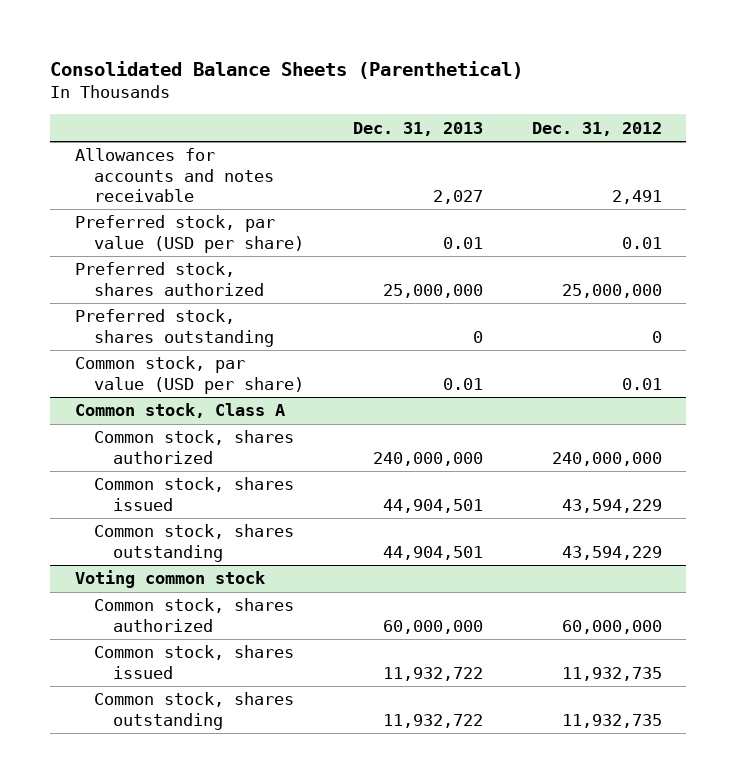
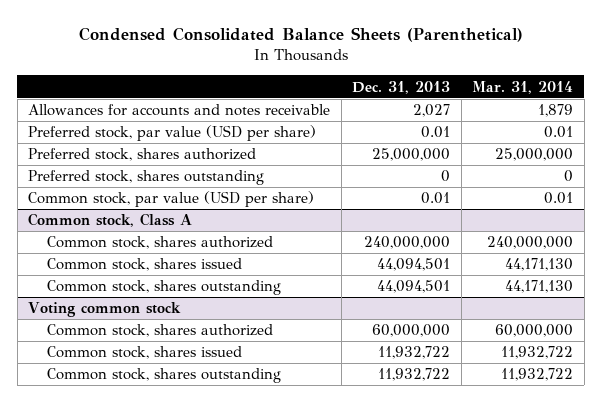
[50,60,524,79] Consolidated Balance Sheets (Parenthetical) -> [78,27,523,43] Condensed Consolidated Balance Sheets (Parenthetical)
[531,121,662,136] Dec. 31, 2012 -> none
none -> [472,80,574,94] Mar. 31, 2014
[382,498,483,513] 44,904,501 -> [377,258,451,272] 44,094,501
[382,545,483,560] 44,904,501 -> [377,280,451,294] 44,094,501

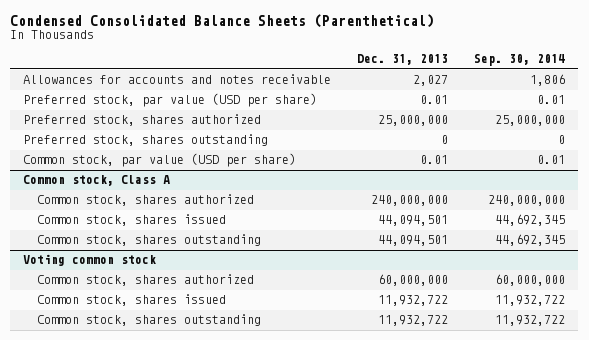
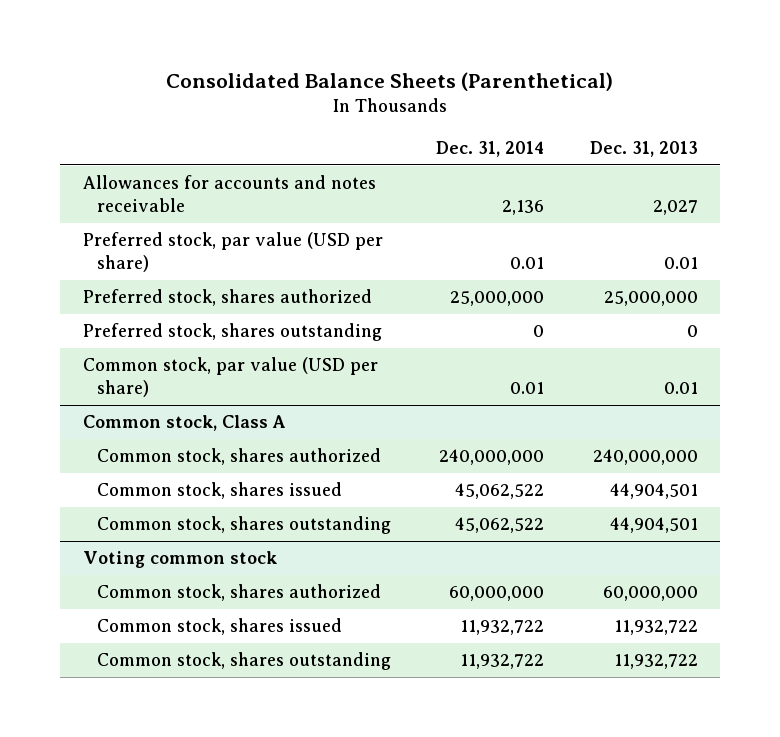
[10,13,435,28] Condensed Consolidated Balance Sheets (Parenthetical) -> [166,72,614,92] Consolidated Balance Sheets (Parenthetical)
[474,54,566,67] Sep. 30, 2014 -> none
none -> [436,140,545,157] Dec. 31, 2014
[378,215,449,227] 44,094,501 -> [609,483,698,500] 44,904,501
[378,235,449,247] 44,094,501 -> [609,517,698,534] 44,904,501

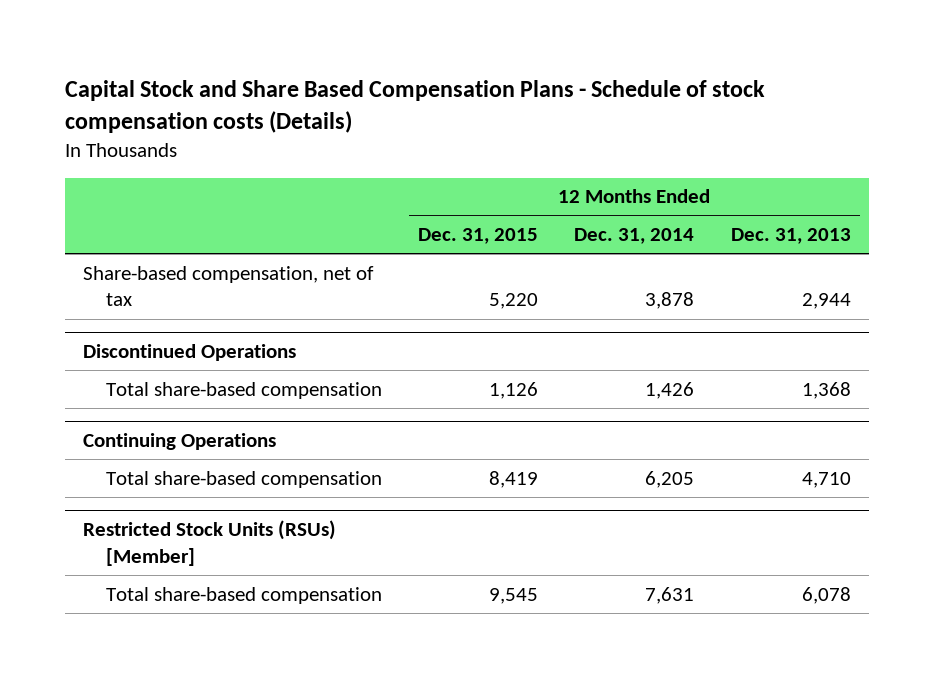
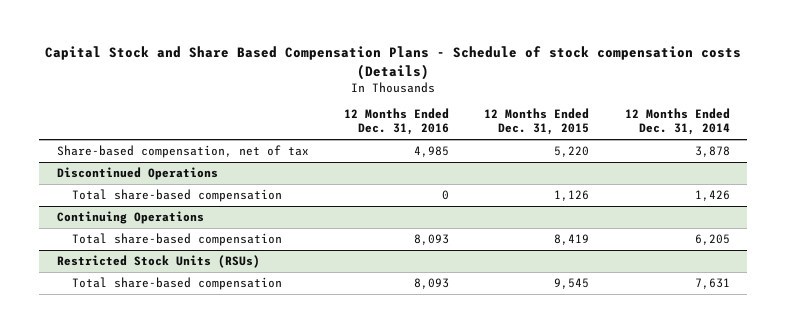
[730,228,851,245] Dec. 31, 2013 -> none
none -> [344,108,450,136] 12 Months Ended Dec. 31, 2016
[83,520,337,566] Restricted Stock Units (RSUs) [Member] -> [56,255,260,269] Restricted Stock Units (RSUs)

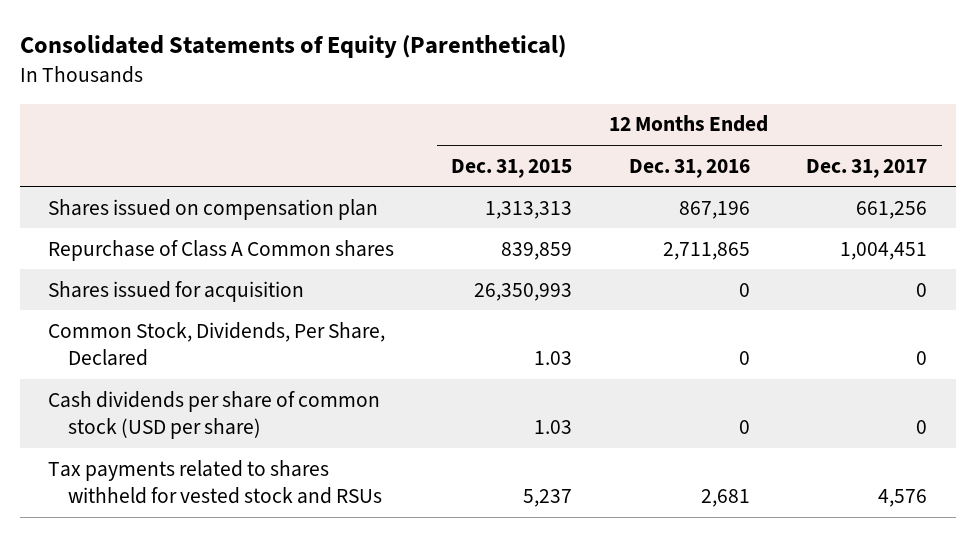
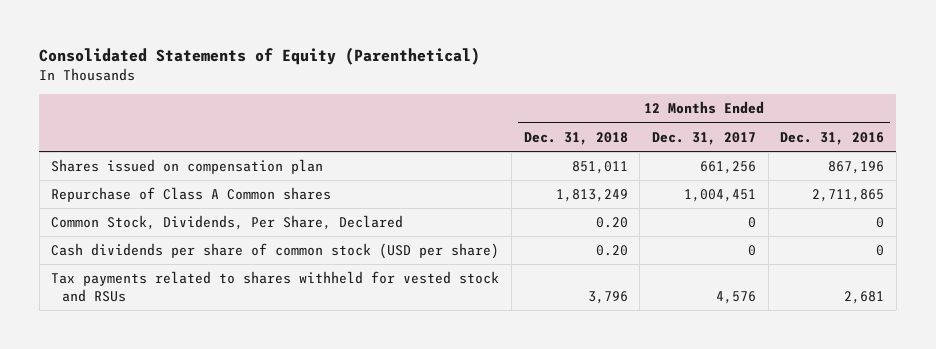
[451,158,573,178] Dec. 31, 2015 -> none
none -> [523,131,628,145] Dec. 31, 2018
[48,280,305,302] Shares issued for acquisition -> none

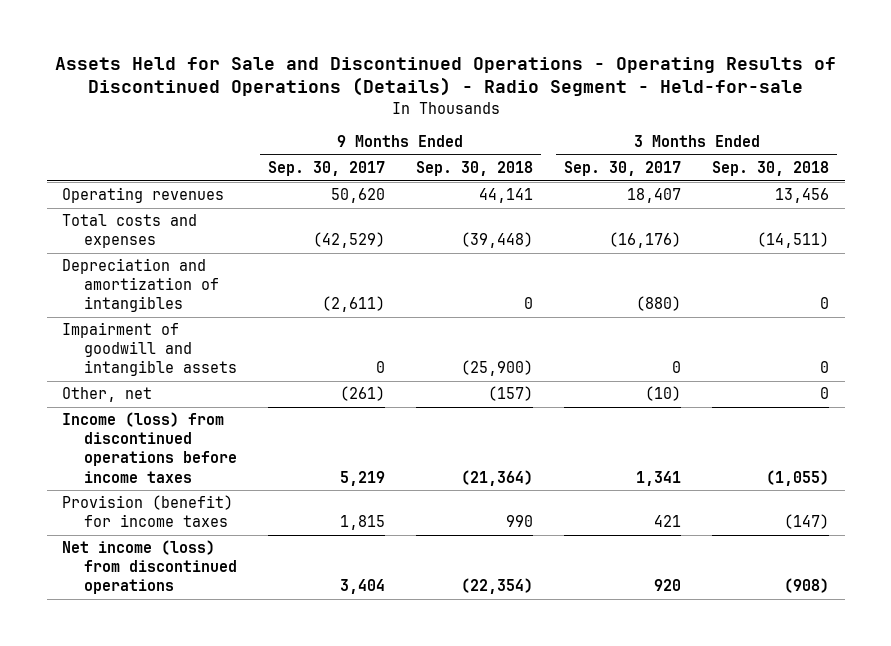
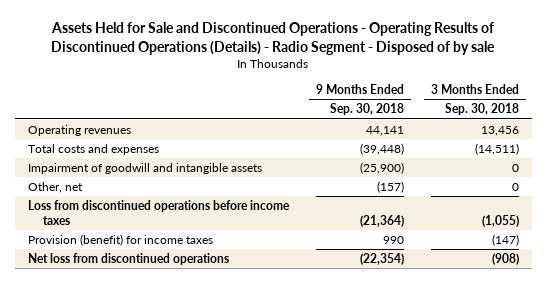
[54,57,836,97] Assets Held for Sale and Discontinued Operations - Operating Results of Discontinued Operations (Details) - Radio Segment - Held-for-sale -> [51,22,496,55] Assets Held for Sale and Discontinued Operations - Operating Results of Discontinued Operations (Details) - Radio Segment - Disposed of by sale
[267,161,385,177] Sep. 30, 2017 -> none
[564,161,682,177] Sep. 30, 2017 -> none
[62,258,219,313] Depreciation and amortization of intangibles -> none
[62,412,237,483] Income (loss) from discontinued operations before income taxes -> [28,200,291,225] Loss from discontinued operations before income taxes
[62,540,237,595] Net income (loss) from discontinued operations -> [28,253,230,266] Net loss from discontinued operations

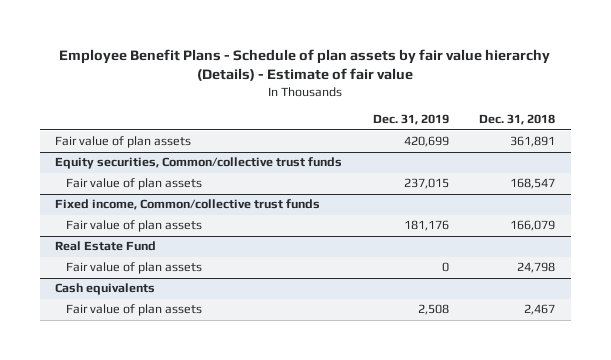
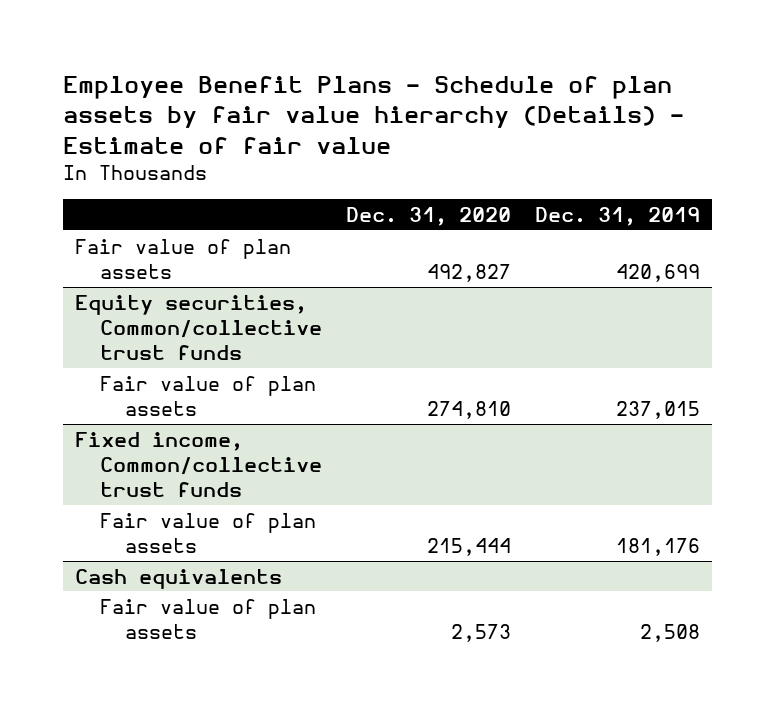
[479,114,556,126] Dec. 31, 2018 -> none
none -> [345,207,511,227] Dec. 31, 2020
[55,241,157,252] Real Estate Fund -> none
[65,262,202,275] Fair value of plan assets -> none

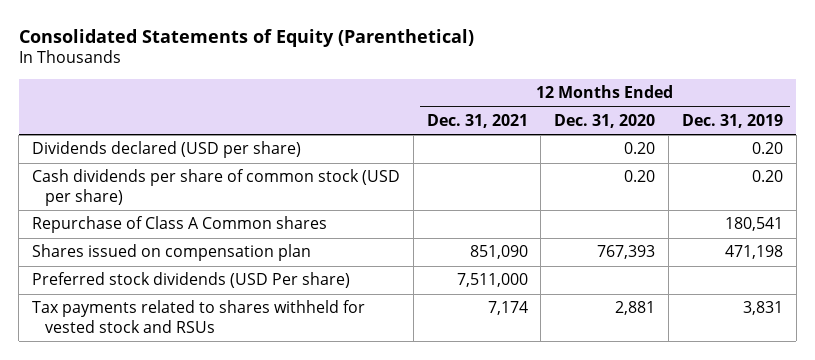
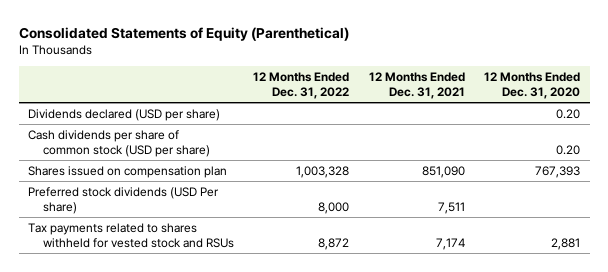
[681,113,783,128] Dec. 31, 2019 -> none
none -> [253,71,350,100] 12 Months Ended Dec. 31, 2022
[31,216,327,234] Repurchase of Class A Common shares -> none
[456,273,528,288] 7,511,000 -> [437,201,465,214] 7,511

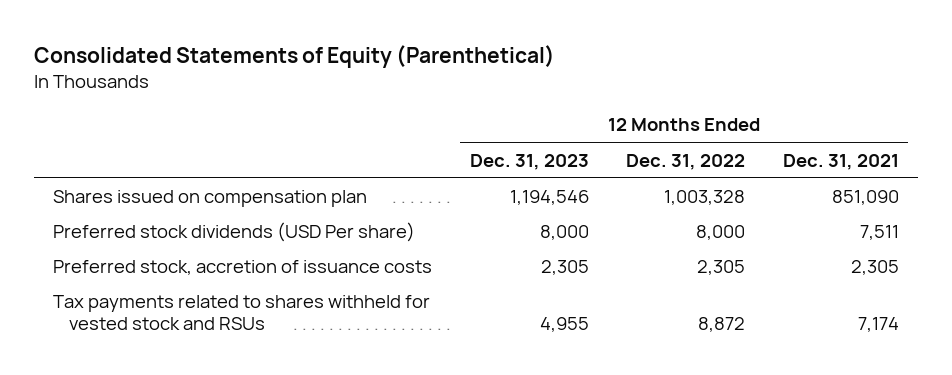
[483,71,580,100] 12 Months Ended Dec. 31, 2020 -> none
none -> [469,153,589,170] Dec. 31, 2023
[28,108,221,121] Dividends declared (USD per share) -> none
[28,129,210,157] Cash dividends per share of common stock (USD per share) -> none
none -> [53,260,433,276] Preferred stock, accretion of issuance costs

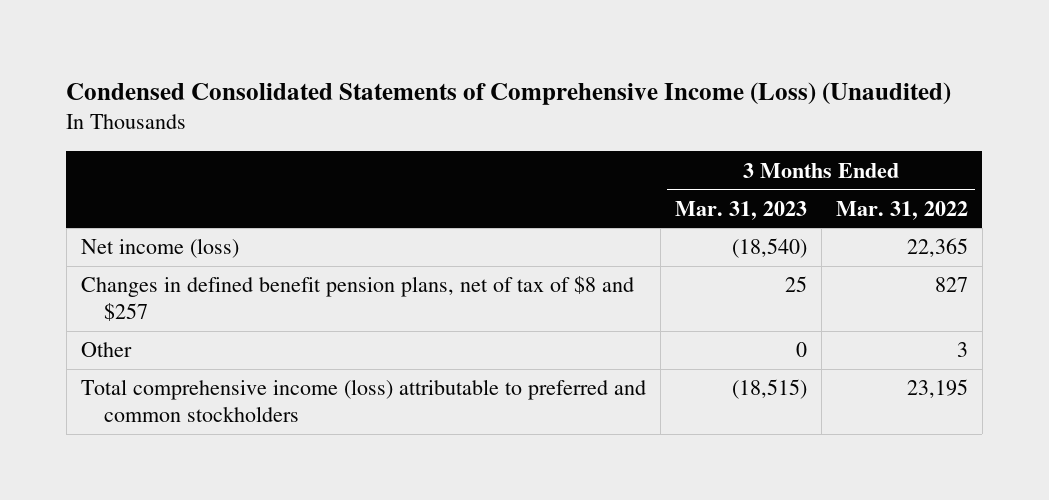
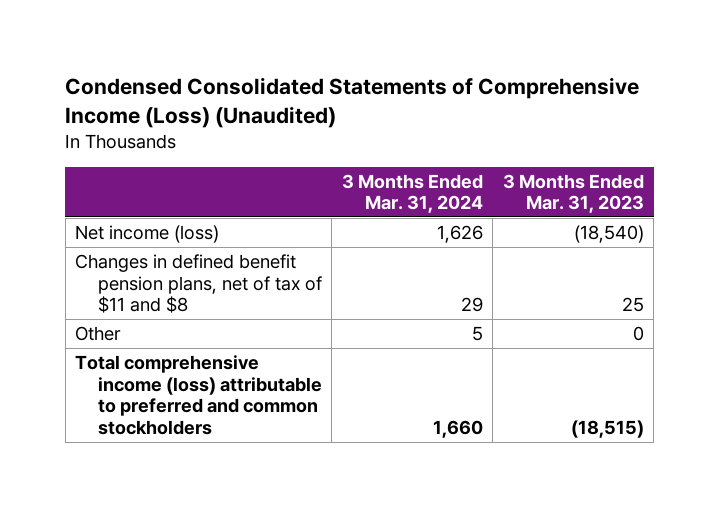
[835,200,968,220] Mar. 31, 2022 -> none
none -> [341,173,483,214] 3 Months Ended Mar. 31, 2024
[80,276,634,321] Changes in defined benefit pension plans, net of tax of $8 and $257 -> [75,254,322,314] Changes in defined benefit pension plans, net of tax of $11 and $8

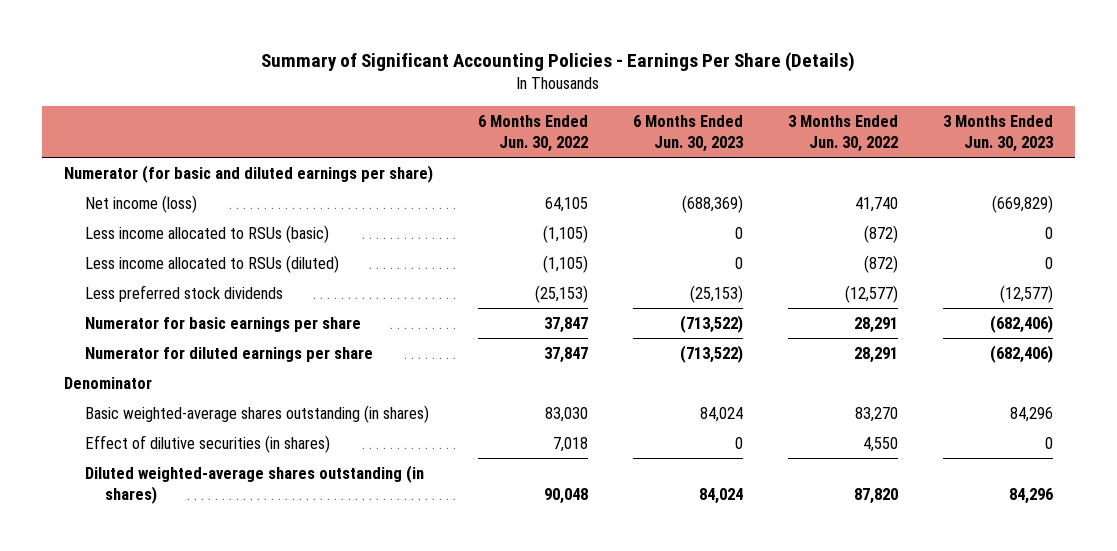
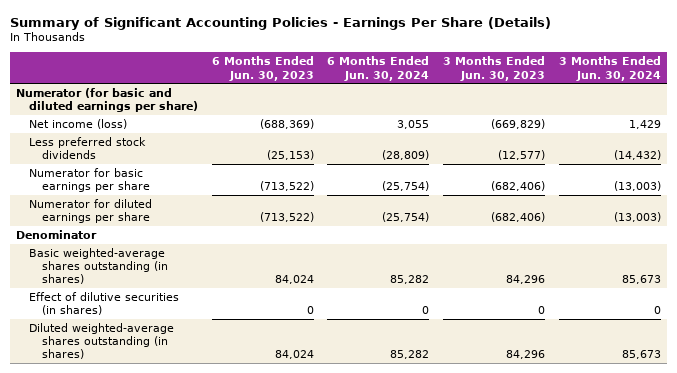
[478,114,589,152] 6 Months Ended Jun. 30, 2022 -> none
[787,114,898,152] 3 Months Ended Jun. 30, 2022 -> none
none -> [327,56,430,81] 6 Months Ended Jun. 30, 2024
none -> [558,56,661,81] 3 Months Ended Jun. 30, 2024
[84,224,329,243] Less income allocated to RSUs (basic) -> none
[84,254,339,273] Less income allocated to RSUs (diluted) -> none

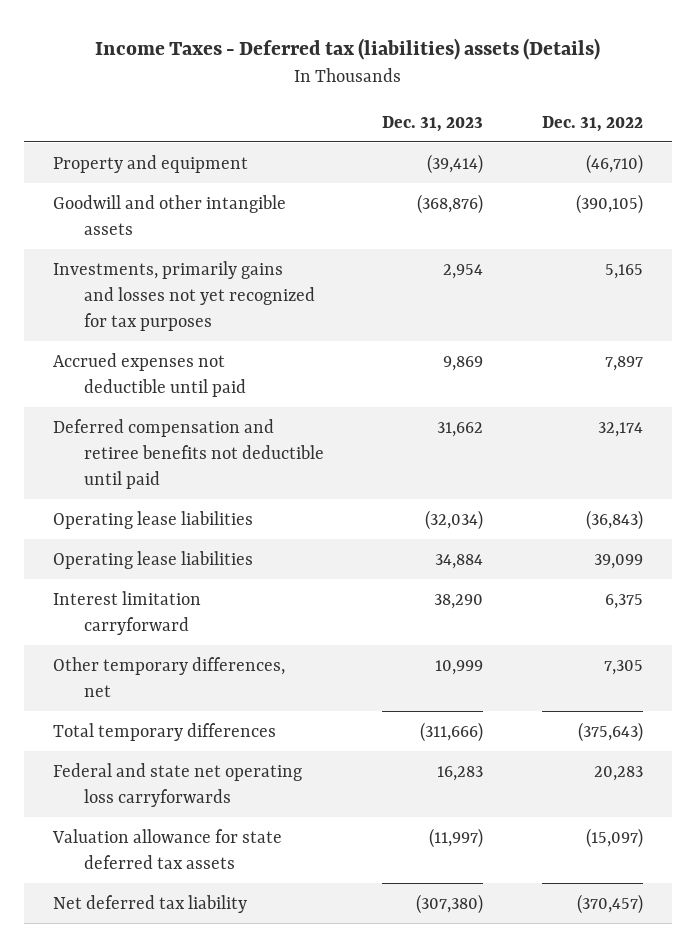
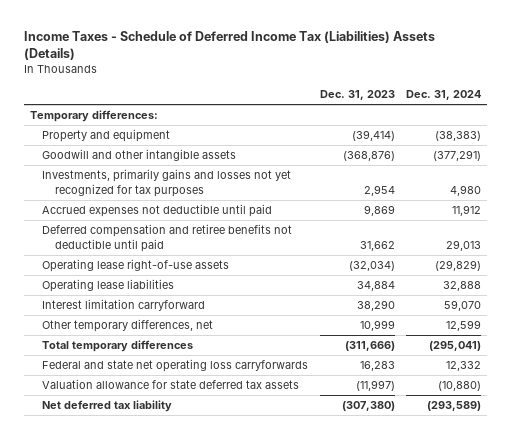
[94,37,600,60] Income Taxes - Deferred tax (liabilities) assets (Details) -> [23,31,435,61] Income Taxes - Schedule of Deferred Income Tax (Liabilities) Assets (Details)
[541,115,643,132] Dec. 31, 2022 -> none
none -> [405,90,481,101] Dec. 31, 2024
none -> [29,110,158,123] Temporary differences:
[52,510,253,529] Operating lease liabilities -> [42,259,230,273] Operating lease right-of-use assets

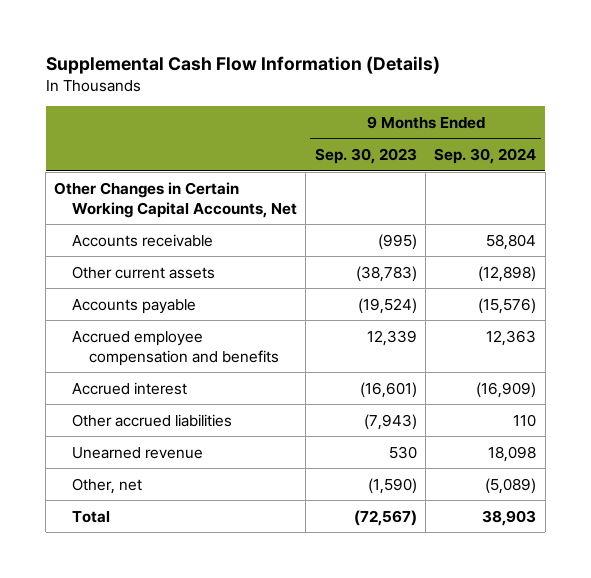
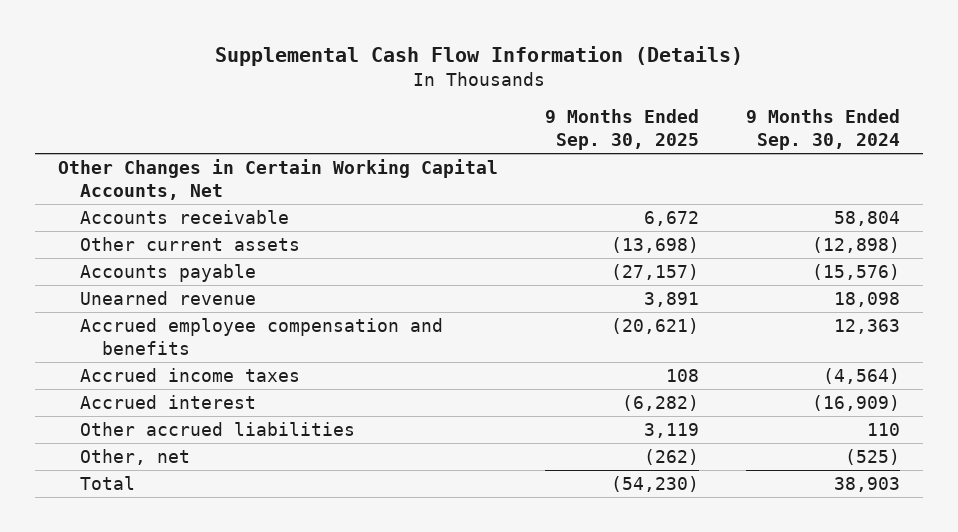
[314,147,417,164] Sep. 30, 2023 -> none
none -> [544,109,699,151] 9 Months Ended Sep. 30, 2025
[71,446,203,459] Unearned revenue -> [79,291,256,306] Unearned revenue
none -> [79,368,300,383] Accrued income taxes
[485,477,537,494] (5,089) -> [844,449,900,466] (525)

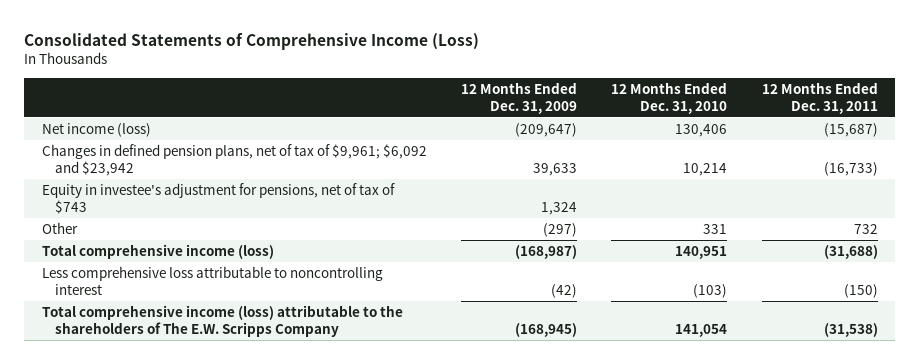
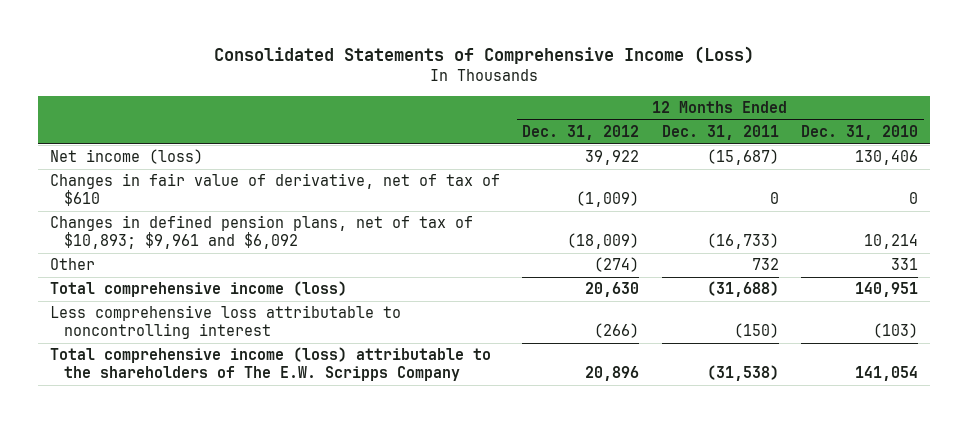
[461,81,578,114] 12 Months Ended Dec. 31, 2009 -> none
none -> [522,125,640,141] Dec. 31, 2012
[41,182,395,215] Equity in investee's adjustment for pensions, net of tax of $743 -> none
none -> [49,173,500,207] Changes in fair value of derivative, net of tax of $610
[41,143,427,177] Changes in defined pension plans, net of tax of $9,961; $6,092 and $23,942 -> [49,215,473,250] Changes in defined pension plans, net of tax of $10,893; $9,961 and $6,092

